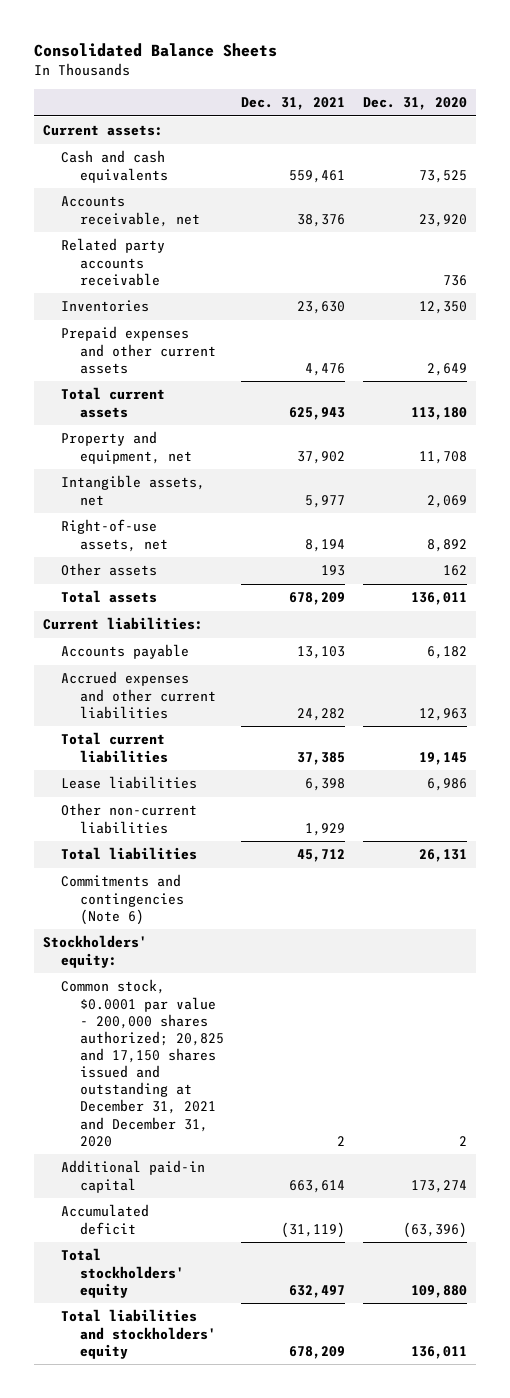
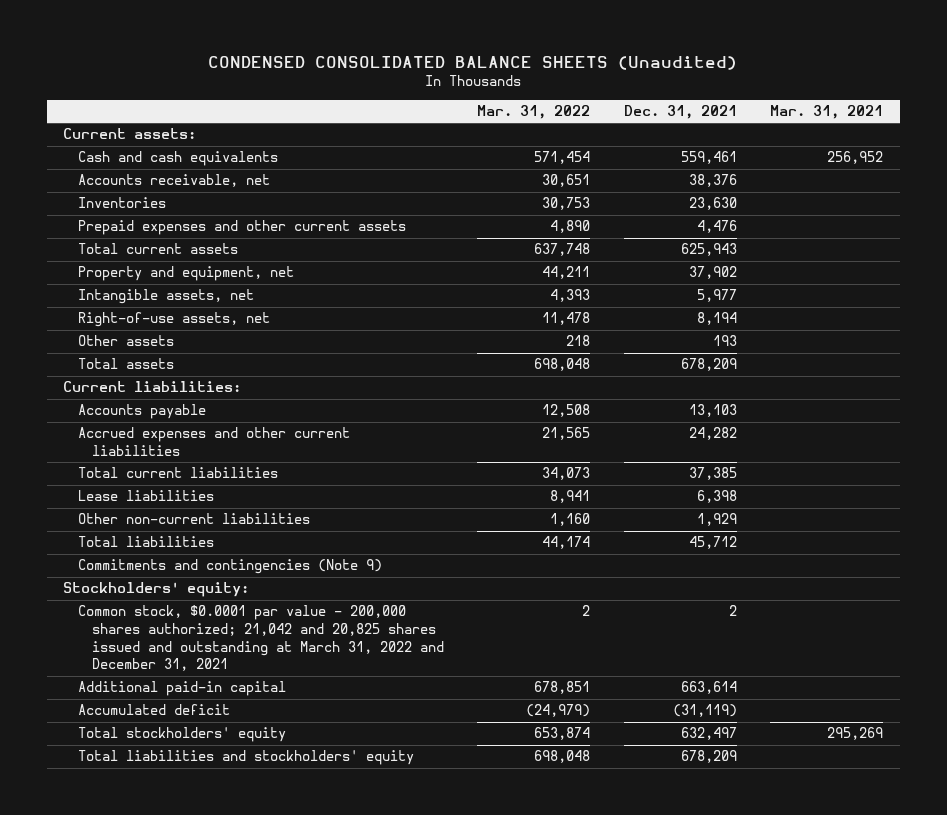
[34,42,278,57] Consolidated Balance Sheets -> [208,55,738,70] CONDENSED CONSOLIDATED BALANCE SHEETS (Unaudited)
[362,96,467,110] Dec. 31, 2020 -> none
none -> [477,105,591,120] Mar. 31, 2022
none -> [770,105,884,120] Mar. 31, 2021
[61,238,166,286] Related party accounts receivable -> none
[61,874,184,925] Commitments and contingencies (Note 6) -> [77,559,382,575] Commitments and contingencies (Note 9)
[61,979,224,1147] Common stock, $0.0001 par value - 200,000 shares authorized; 20,825 and 17,150 shares issued and outstanding at December 31, 2021 and December 31, 2020 -> [77,605,444,672] Common stock, $0.0001 par value - 200,000 shares authorized; 21,042 and 20,825 shares issued and outstanding at March 31, 2022 and December 31, 2021

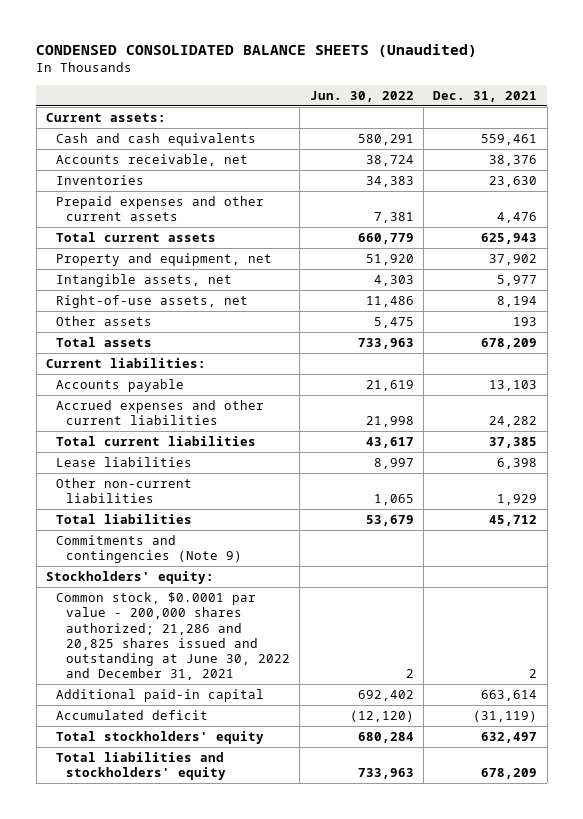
[477,105,591,120] Mar. 31, 2022 -> none
[770,105,884,120] Mar. 31, 2021 -> none
none -> [309,90,414,102] Jun. 30, 2022
[77,605,444,672] Common stock, $0.0001 par value - 200,000 shares authorized; 21,042 and 20,825 shares issued and outstanding at March 31, 2022 and December 31, 2021 -> [55,591,290,681] Common stock, $0.0001 par value - 200,000 shares authorized; 21,286 and 20,825 shares issued and outstanding at June 30, 2022 and December 31, 2021

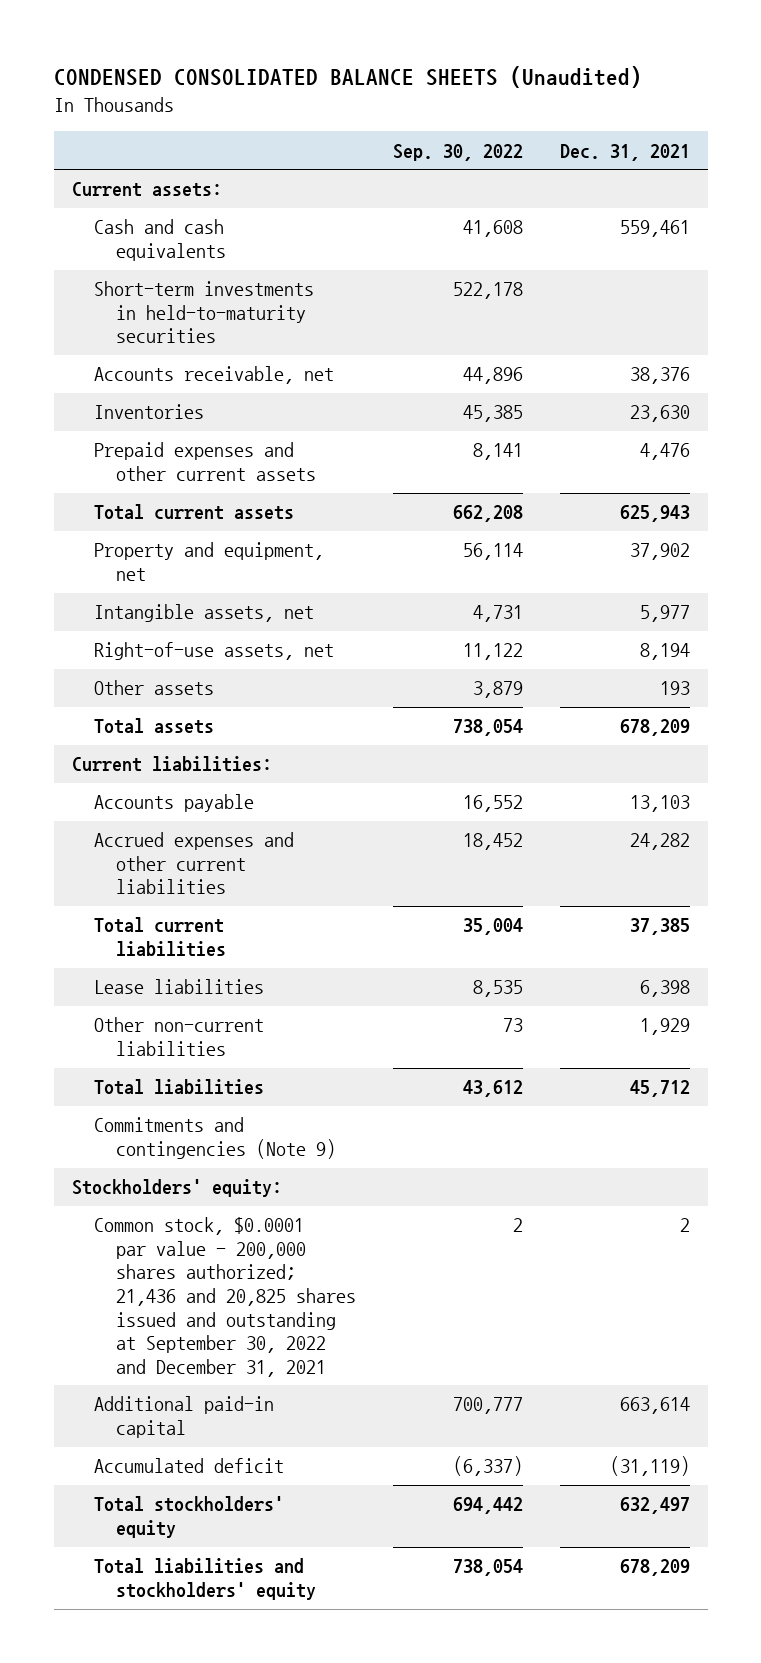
[309,90,414,102] Jun. 30, 2022 -> none
none -> [392,143,523,161] Sep. 30, 2022
none -> [94,281,315,344] Short-term investments in held-to-maturity securities
[55,591,290,681] Common stock, $0.0001 par value - 200,000 shares authorized; 21,286 and 20,825 shares issued and outstanding at June 30, 2022 and December 31, 2021 -> [94,1217,357,1377] Common stock, $0.0001 par value - 200,000 shares authorized; 21,436 and 20,825 shares issued and outstanding at September 30, 2022 and December 31, 2021

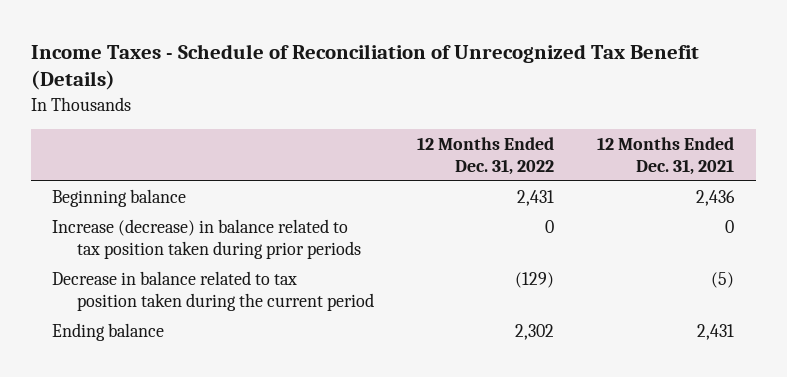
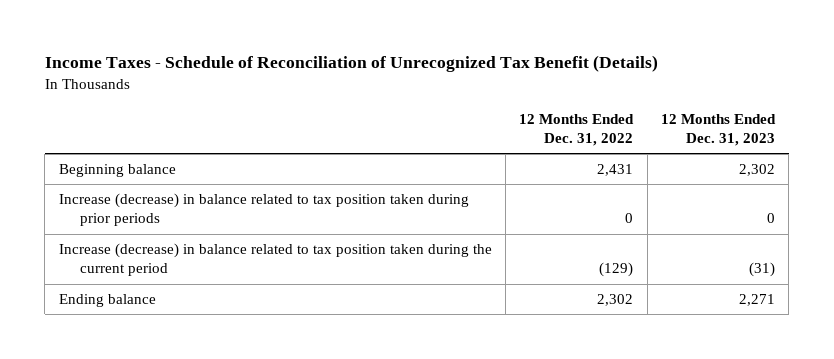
[597,136,735,175] 12 Months Ended Dec. 31, 2021 -> none
none -> [661,113,777,147] 12 Months Ended Dec. 31, 2023
[52,270,374,312] Decrease in balance related to tax position taken during the current period -> [58,242,492,277] Increase (decrease) in balance related to tax position taken during the current period

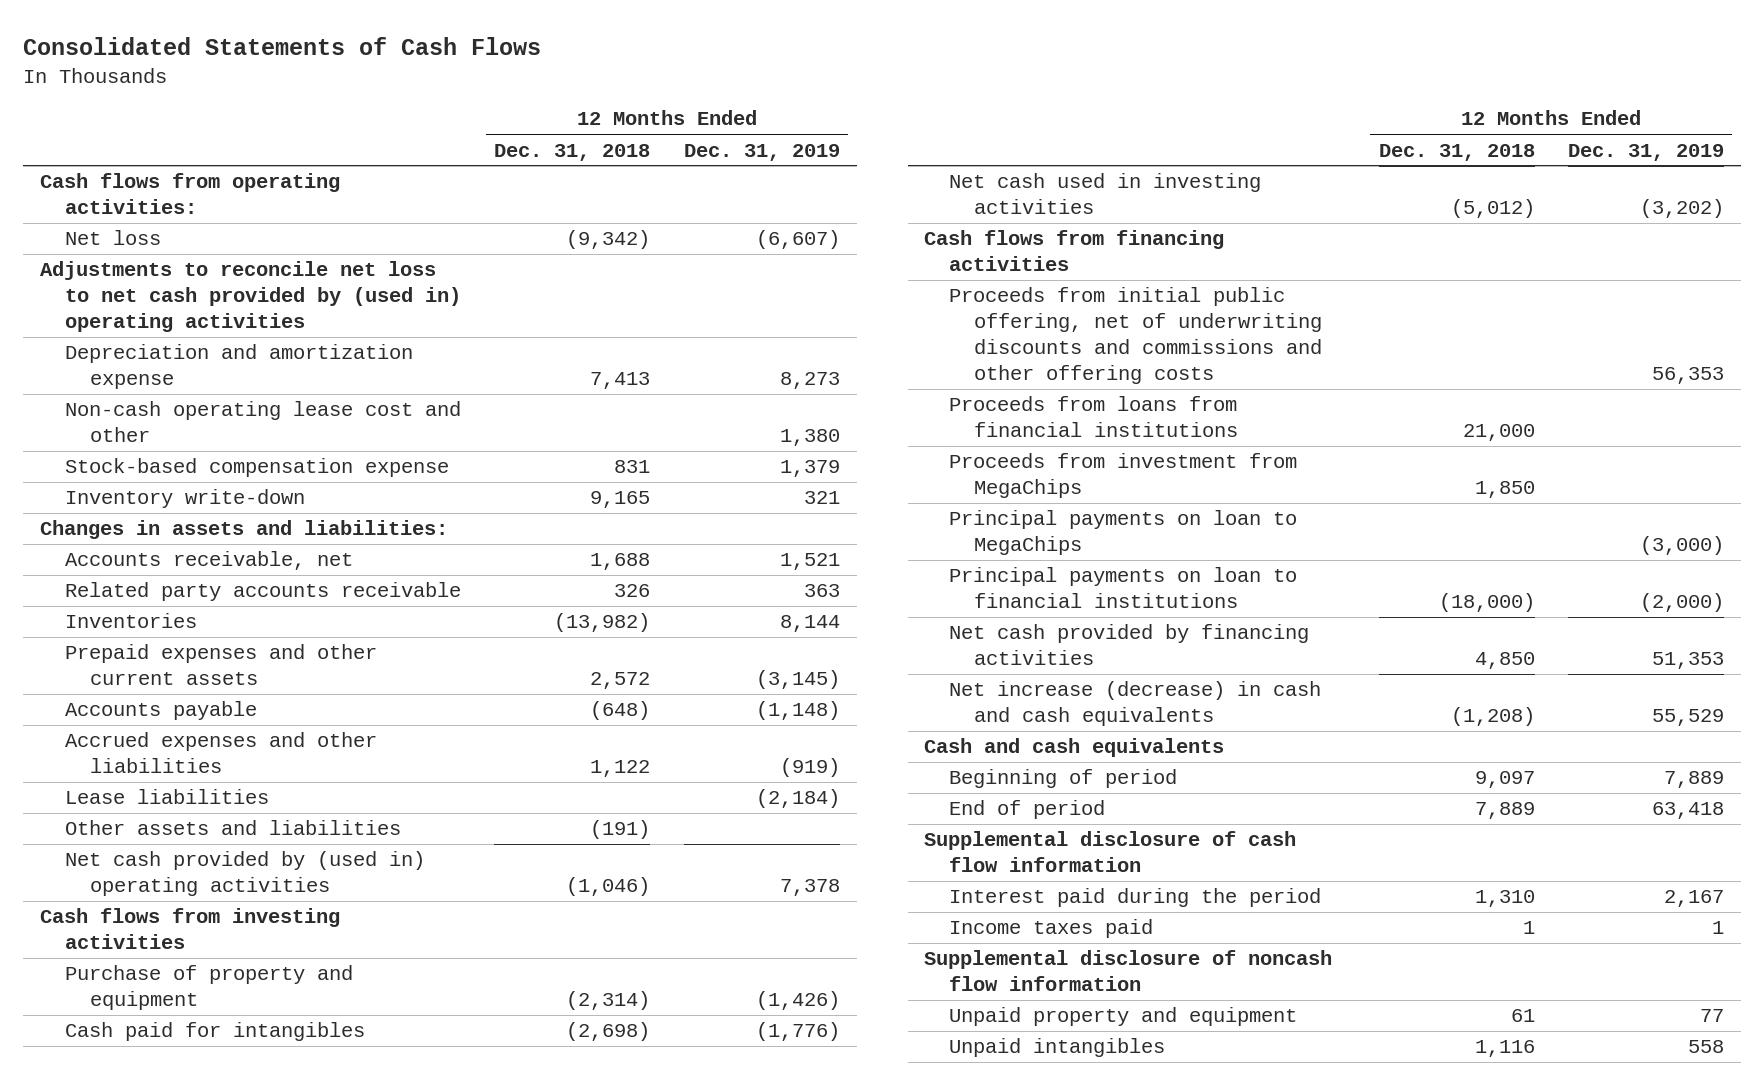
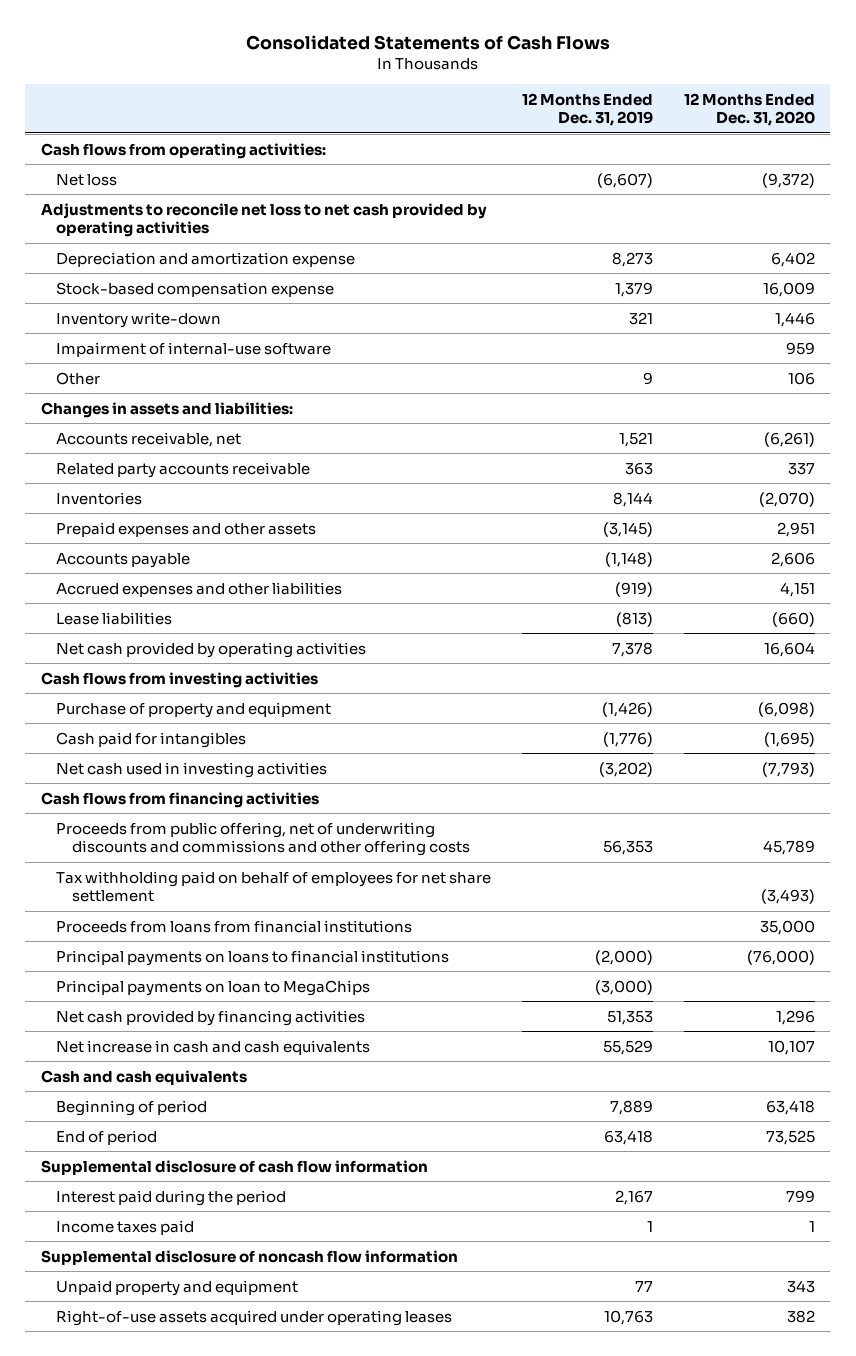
[494,143,651,161] Dec. 31, 2018 -> none
none -> [683,92,815,127] 12 Months Ended Dec. 31, 2020
[40,261,462,333] Adjustments to reconcile net loss to net cash provided by (used in) operating activities -> [40,202,487,238] Adjustments to reconcile net loss to net cash provided by operating activities
[65,401,462,443] Non-cash operating lease cost and other -> none
none -> [56,341,332,357] Impairment of internal-use software
none -> [56,371,101,385] Other
[65,644,378,686] Prepaid expenses and other current assets -> [56,521,317,537] Prepaid expenses and other assets
[65,820,402,836] Other assets and liabilities -> none
[755,789,840,809] (2,184) -> [616,611,654,627] (813)
[65,851,426,897] Net cash provided by (used in) operating activities -> [56,641,367,658] Net cash provided by operating activities
[949,287,1323,384] Proceeds from initial public offering, net of underwriting discounts and commissions and other offering costs -> [56,821,471,857] Proceeds from public offering, net of underwriting discounts and commissions and other offering costs
none -> [56,870,492,903] Tax withholding paid on behalf of employees for net share settlement
[949,453,1298,499] Proceeds from investment from MegaChips -> none
none -> [56,949,450,966] Principal payments on loans to financial institutions
[949,567,1298,609] Principal payments on loan to financial institutions -> none
[949,681,1322,727] Net increase (decrease) in cash and cash equivalents -> [56,1039,371,1055] Net increase in cash and cash equivalents
[949,1038,1166,1058] Unpaid intangibles -> none
none -> [56,1309,453,1326] Right-of-use assets acquired under operating leases

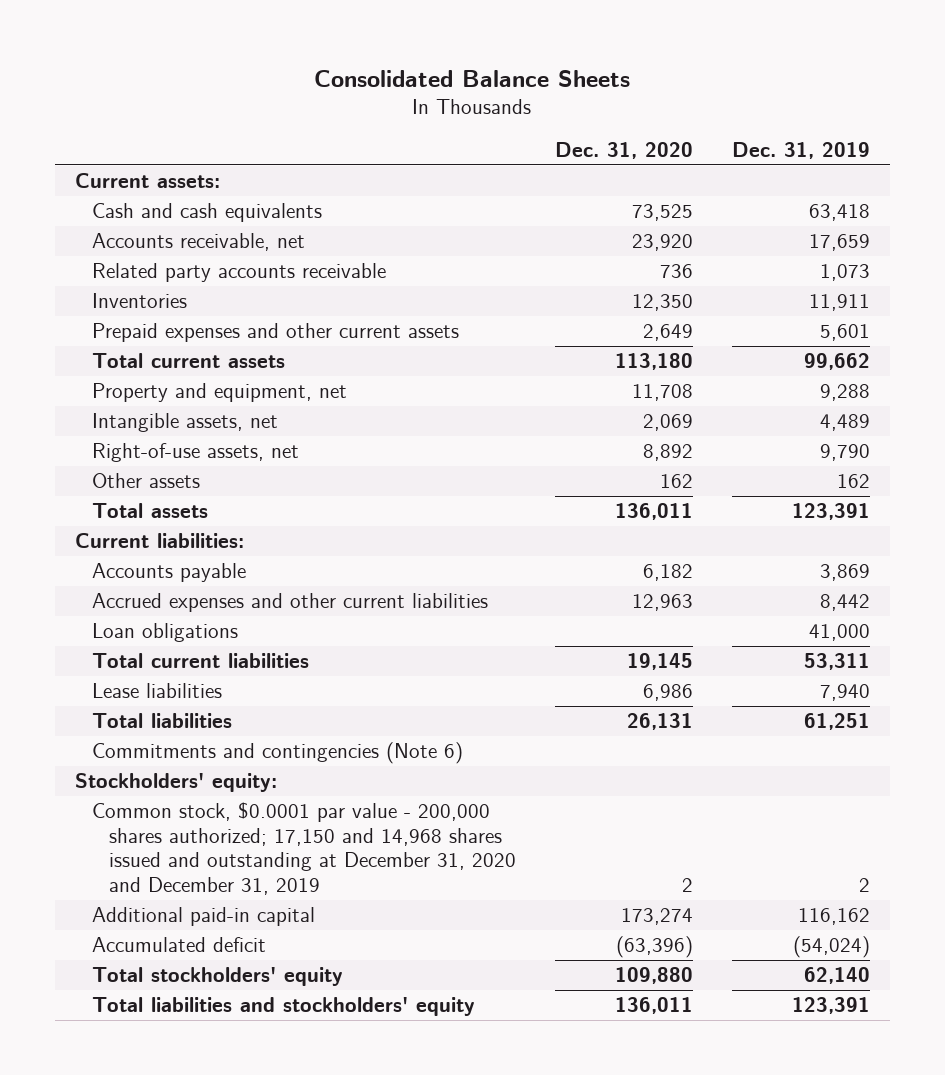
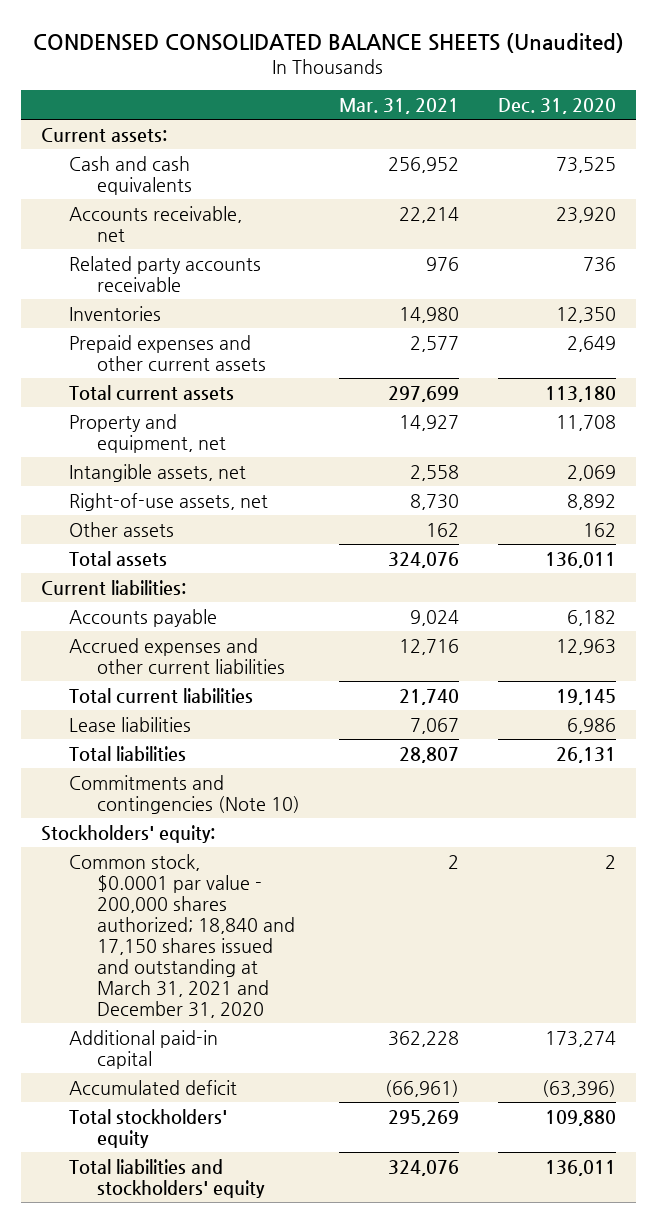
[314,69,631,87] Consolidated Balance Sheets -> [33,32,625,53] CONDENSED CONSOLIDATED BALANCE SHEETS (Unaudited)
[732,142,871,160] Dec. 31, 2019 -> none
none -> [339,98,460,115] Mar. 31, 2021
[91,623,238,643] Loan obligations -> none
[91,742,463,765] Commitments and contingencies (Note 6) -> [68,774,301,814] Commitments and contingencies (Note 10)
[91,802,516,895] Common stock, $0.0001 par value - 200,000 shares authorized; 17,150 and 14,968 shares issued and outstanding at December 31, 2020 and December 31, 2019 -> [68,853,296,1019] Common stock, $0.0001 par value - 200,000 shares authorized; 18,840 and 17,150 shares issued and outstanding at March 31, 2021 and December 31, 2020

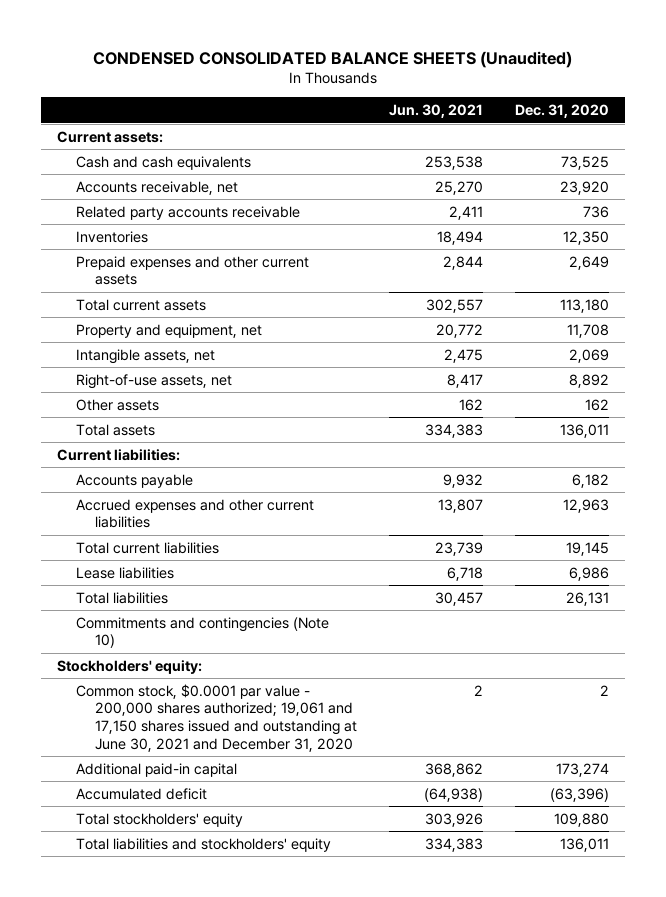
[339,98,460,115] Mar. 31, 2021 -> none
none -> [389,104,484,119] Jun. 30, 2021
[68,853,296,1019] Common stock, $0.0001 par value - 200,000 shares authorized; 18,840 and 17,150 shares issued and outstanding at March 31, 2021 and December 31, 2020 -> [76,683,357,752] Common stock, $0.0001 par value - 200,000 shares authorized; 19,061 and 17,150 shares issued and outstanding at June 30, 2021 and December 31, 2020

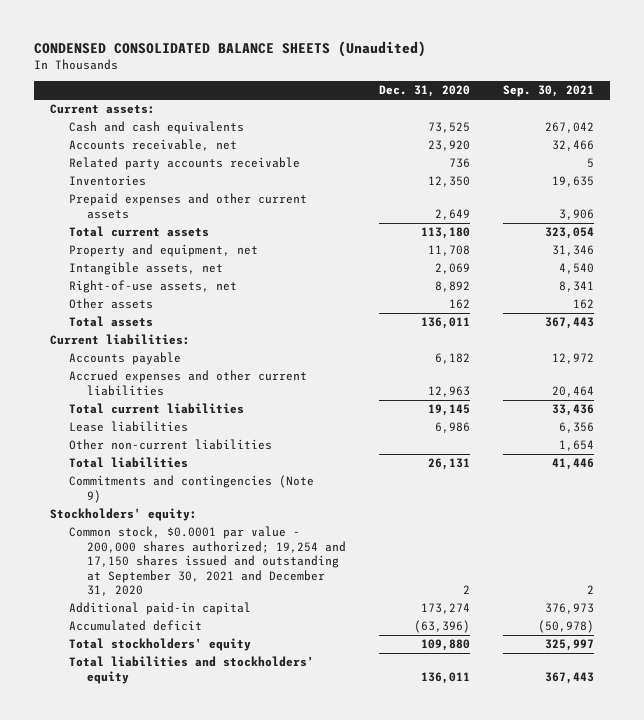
[389,104,484,119] Jun. 30, 2021 -> none
none -> [502,85,594,98] Sep. 30, 2021
none -> [68,439,272,451] Other non-current liabilities
[76,616,330,649] Commitments and contingencies (Note 10) -> [68,475,314,503] Commitments and contingencies (Note 9)
[76,683,357,752] Common stock, $0.0001 par value - 200,000 shares authorized; 19,061 and 17,150 shares issued and outstanding at June 30, 2021 and December 31, 2020 -> [68,526,347,597] Common stock, $0.0001 par value - 200,000 shares authorized; 19,254 and 17,150 shares issued and outstanding at September 30, 2021 and December 31, 2020

